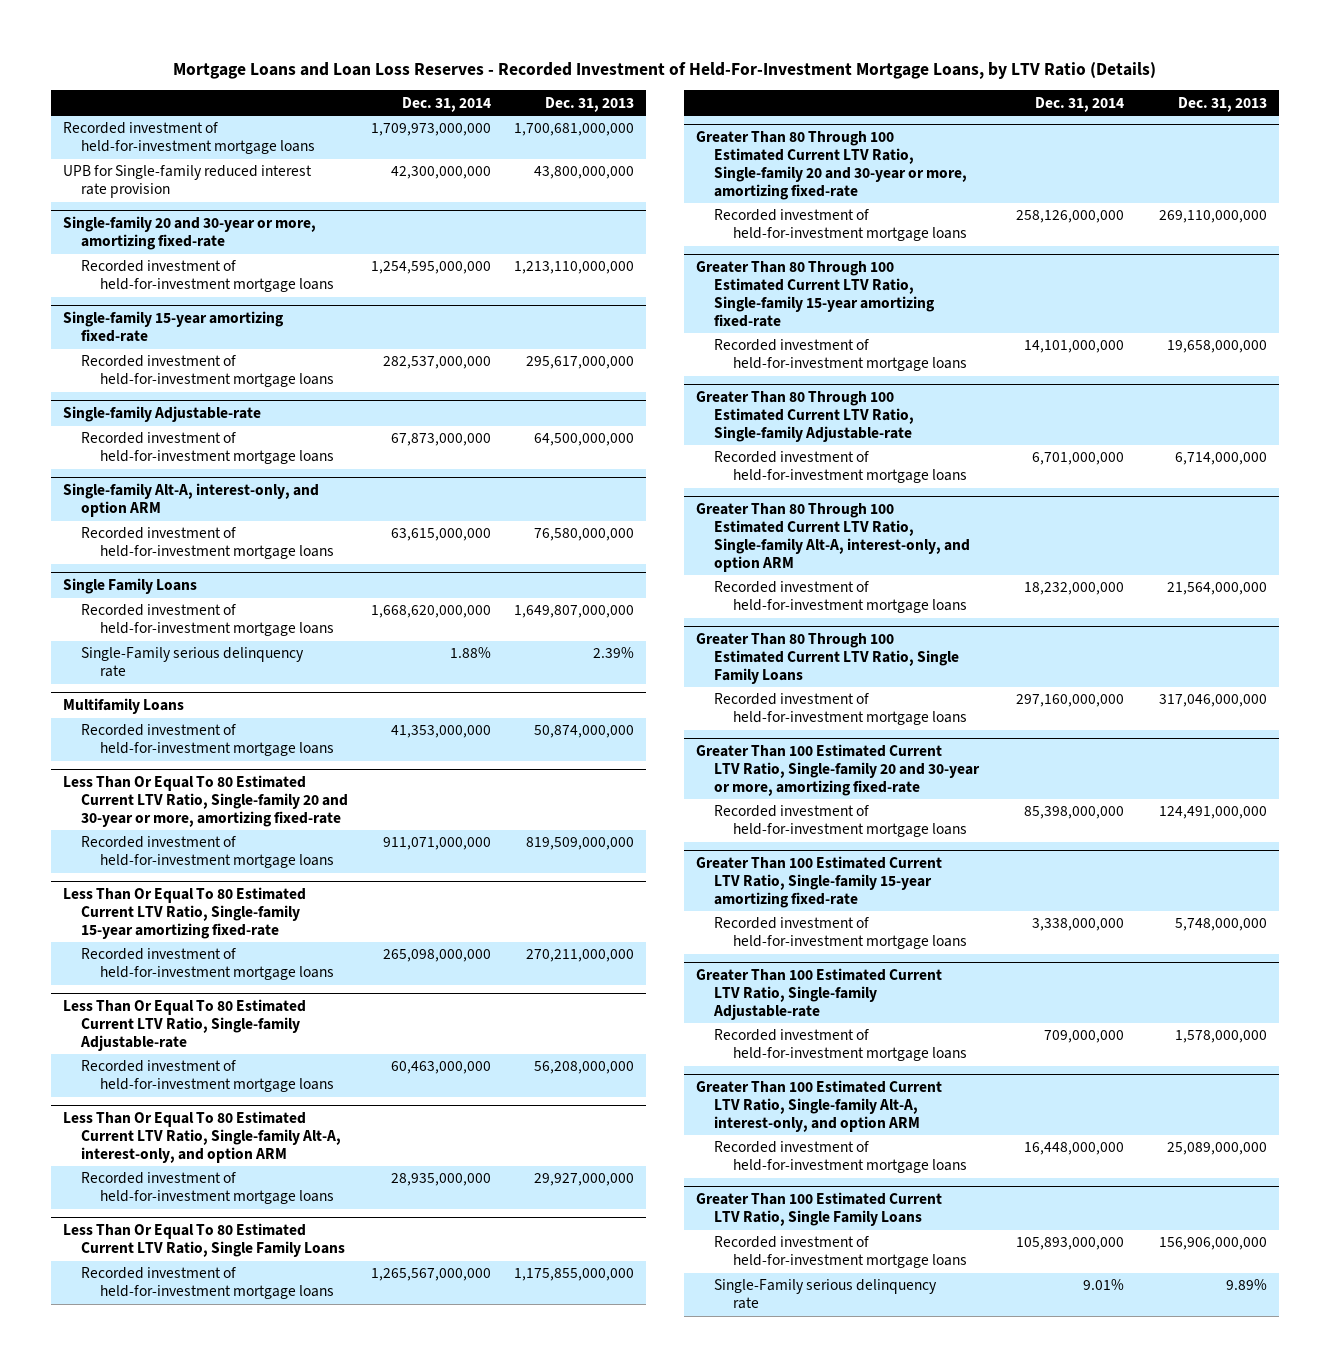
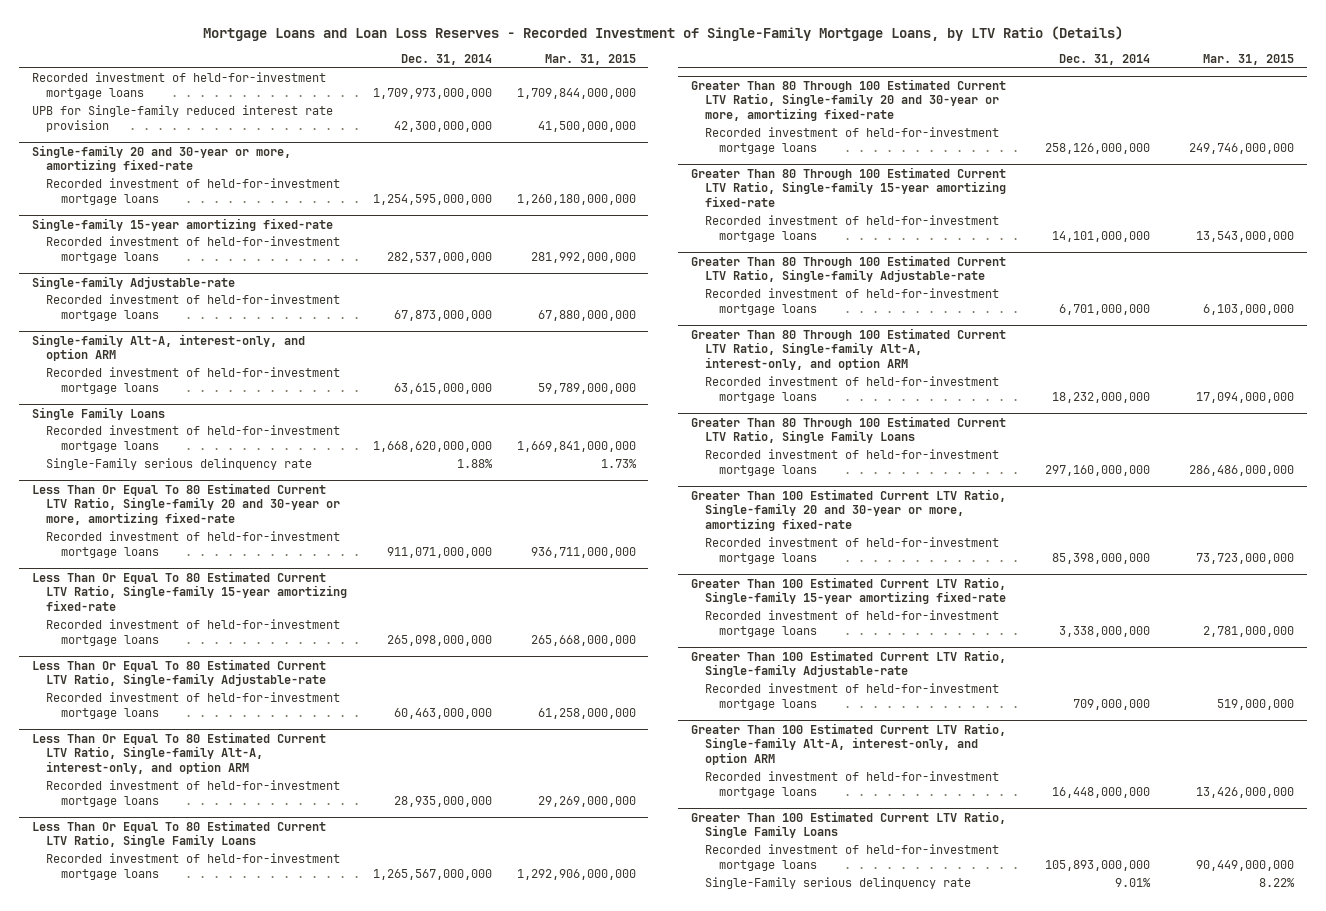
[172,61,1156,79] Mortgage Loans and Loan Loss Reserves - Recorded Investment of Held-For-Investment Mortgage Loans, by LTV Ratio (Details) -> [203,25,1124,41] Mortgage Loans and Loan Loss Reserves - Recorded Investment of Single-Family Mortgage Loans, by LTV Ratio (Details)
[545,96,635,112] Dec. 31, 2013 -> none
none -> [544,54,636,66] Mar. 31, 2015
[62,698,184,715] Multifamily Loans -> none
[81,724,334,757] Recorded investment of held-for-investment mortgage loans -> none

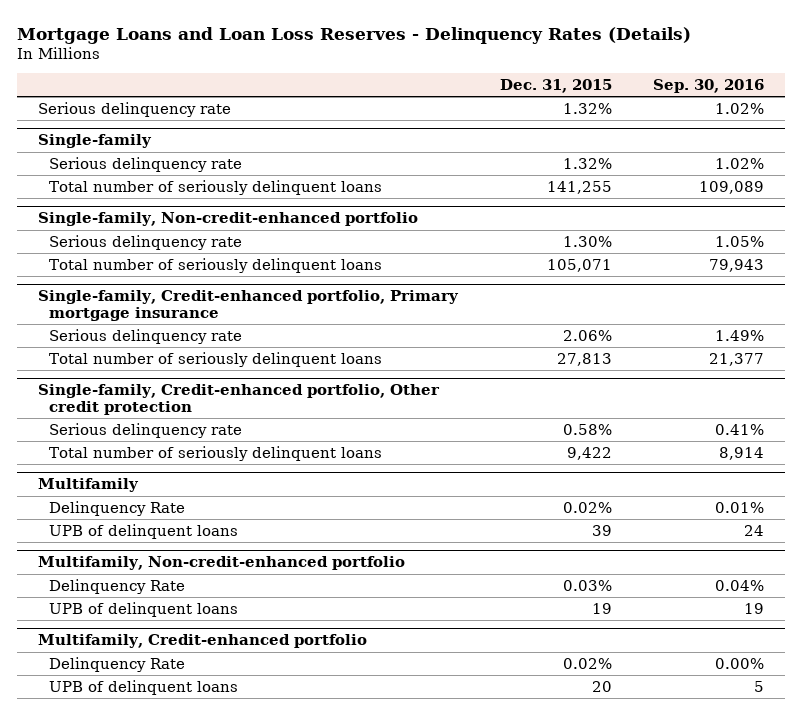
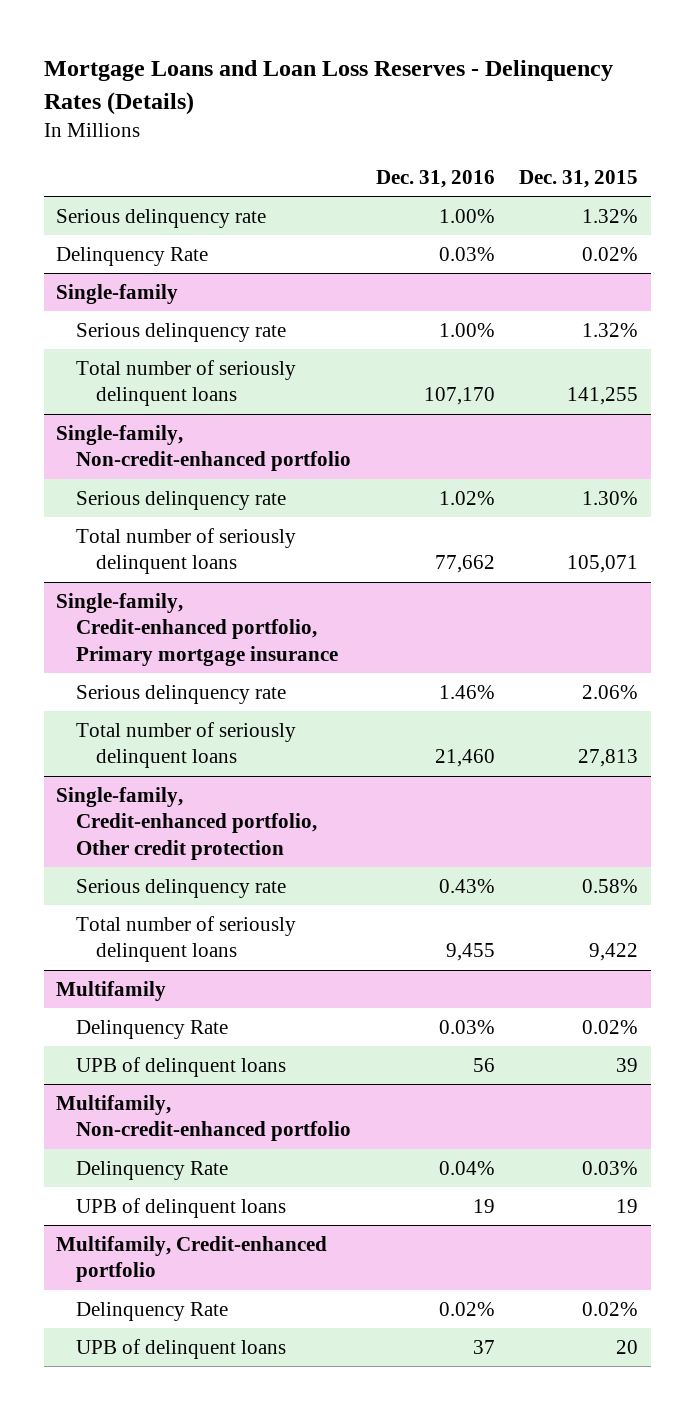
[653,78,765,93] Sep. 30, 2016 -> none
none -> [375,169,495,188] Dec. 31, 2016
none -> [56,246,209,266] Delinquency Rate

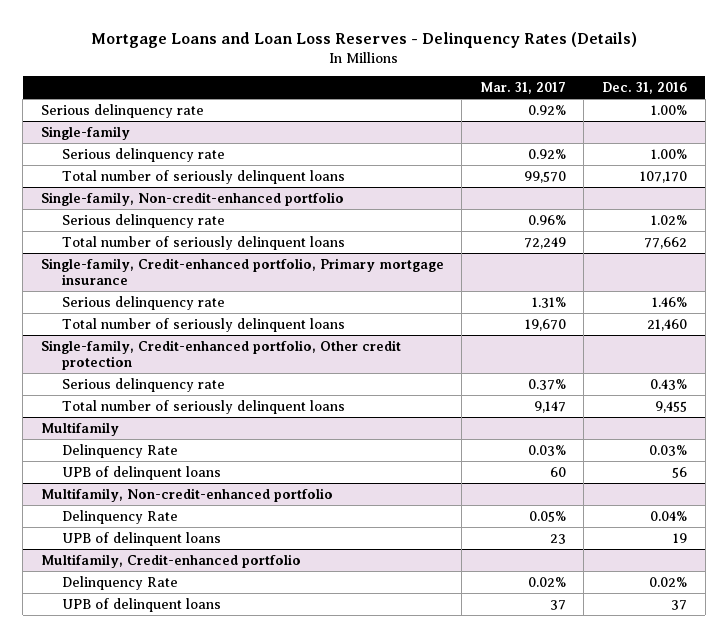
[519,169,639,188] Dec. 31, 2015 -> none
none -> [479,82,566,95] Mar. 31, 2017
[56,246,209,266] Delinquency Rate -> none

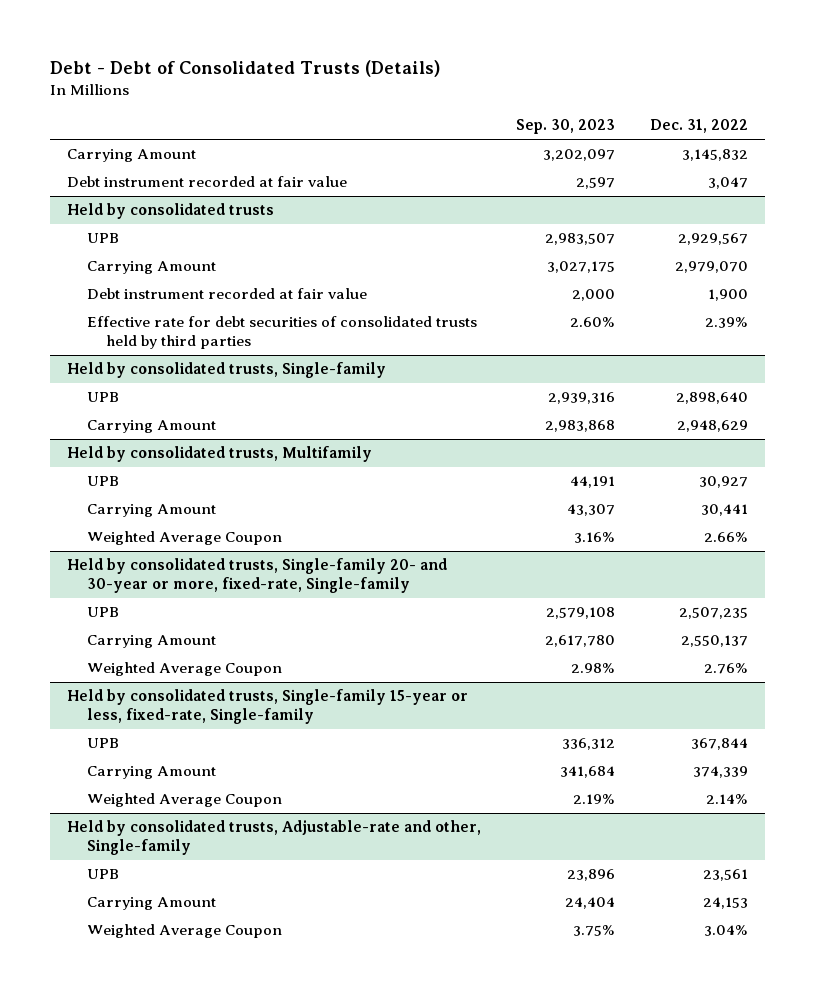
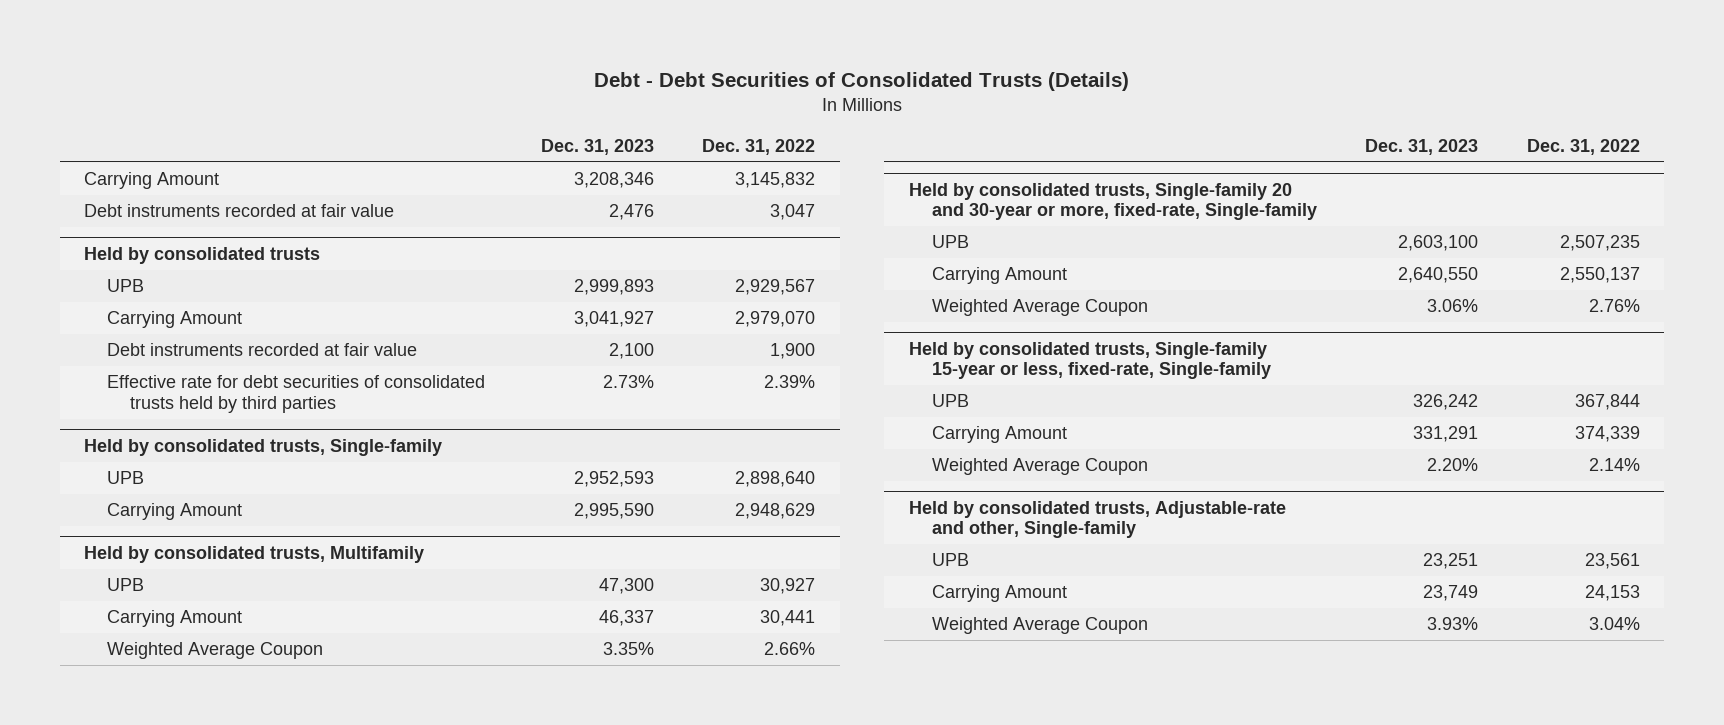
[50,60,441,78] Debt - Debt of Consolidated Trusts (Details) -> [594,72,1130,92] Debt - Debt Securities of Consolidated Trusts (Details)
[516,119,616,135] Sep. 30, 2023 -> none
none -> [540,138,654,155] Dec. 31, 2023
[67,176,348,188] Debt instrument recorded at fair value -> [84,204,395,218] Debt instruments recorded at fair value
[86,288,367,300] Debt instrument recorded at fair value -> [106,343,417,357] Debt instruments recorded at fair value
[67,558,448,594] Held by consolidated trusts, Single-family 20- and 30-year or more, fixed-rate, Single-family -> [908,182,1317,221] Held by consolidated trusts, Single-family 20 and 30-year or more, fixed-rate, Single-family

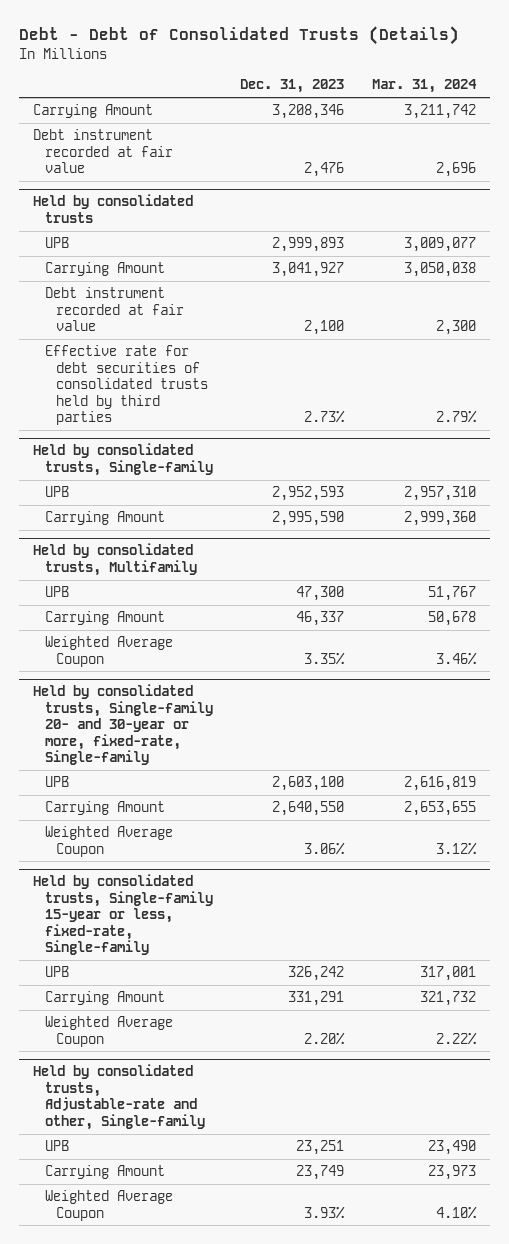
[594,72,1130,92] Debt - Debt Securities of Consolidated Trusts (Details) -> [19,26,460,46] Debt - Debt of Consolidated Trusts (Details)
[702,138,816,155] Dec. 31, 2022 -> none
none -> [372,79,478,94] Mar. 31, 2024
[84,204,395,218] Debt instruments recorded at fair value -> [33,129,173,174] Debt instrument recorded at fair value
[106,343,417,357] Debt instruments recorded at fair value -> [44,287,185,332] Debt instrument recorded at fair value
[908,182,1317,221] Held by consolidated trusts, Single-family 20 and 30-year or more, fixed-rate, Single-family -> [33,684,213,766] Held by consolidated trusts, Single-family 20- and 30-year or more, fixed-rate, Single-family

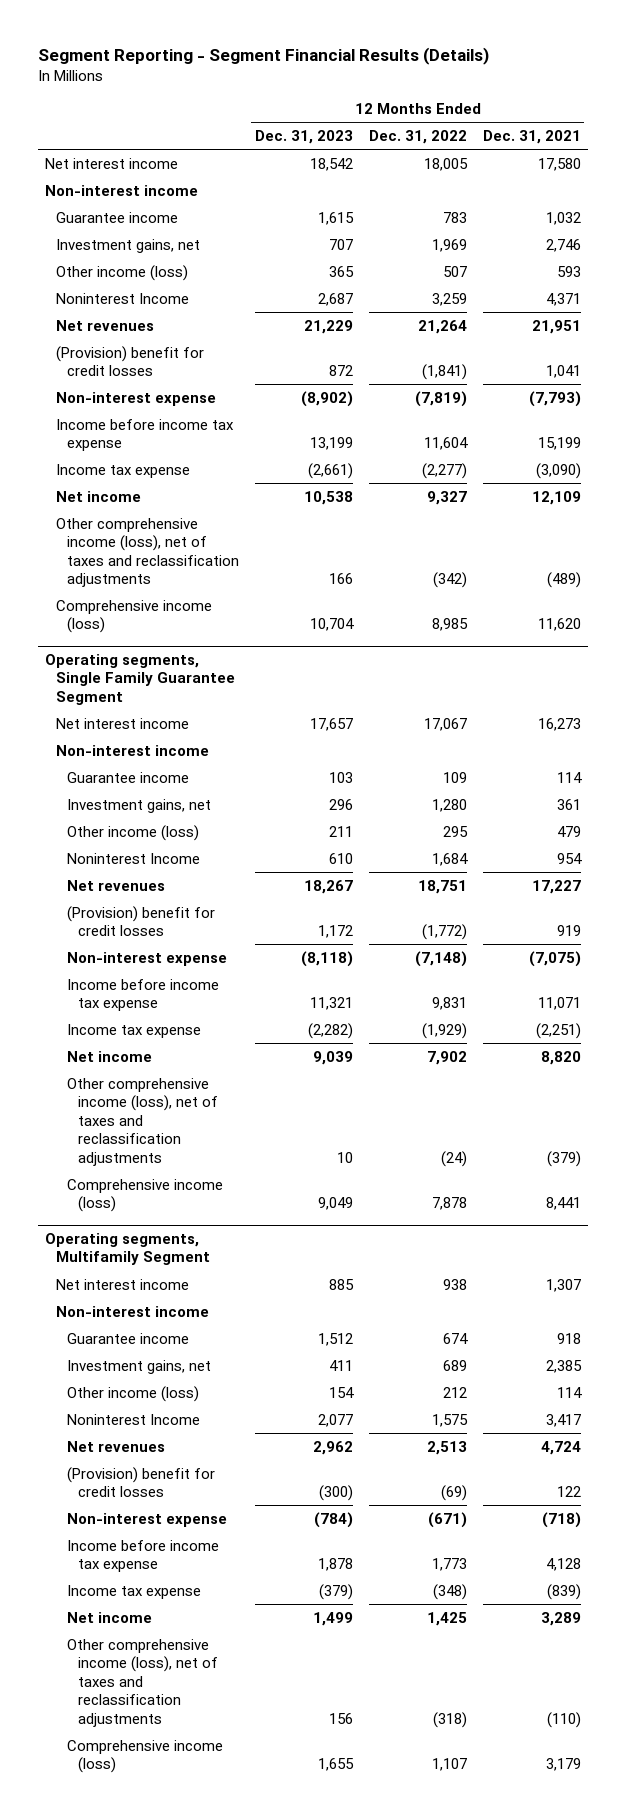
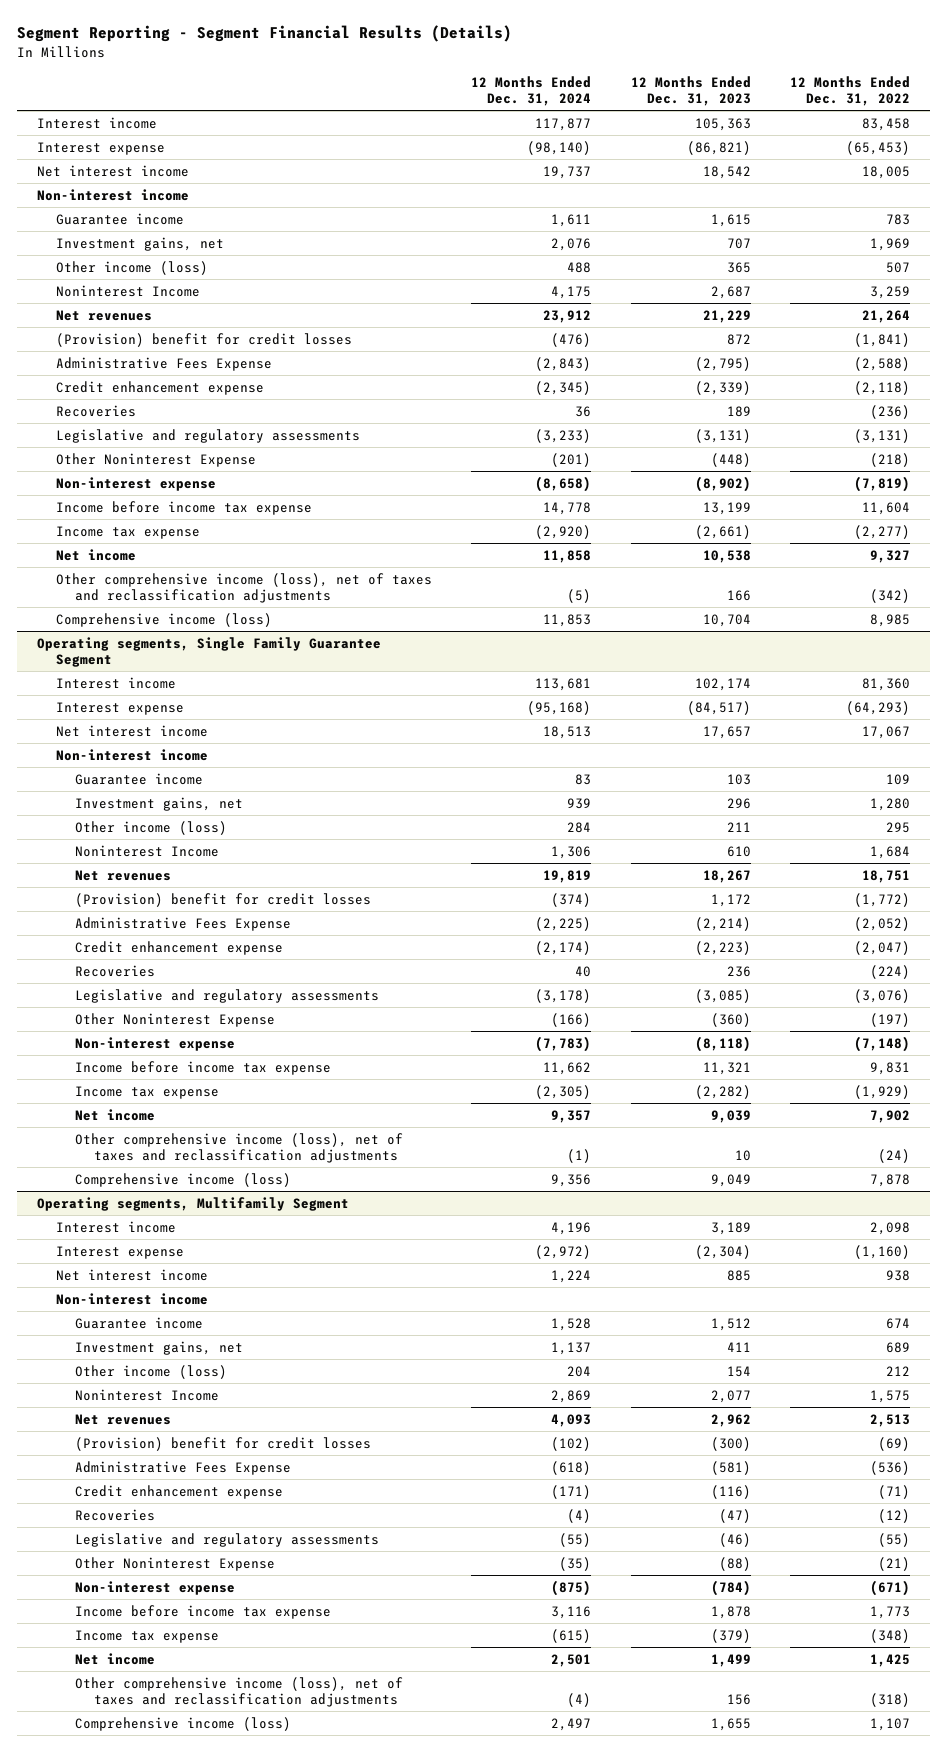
[482,130,581,145] Dec. 31, 2021 -> none
none -> [471,75,592,107] 12 Months Ended Dec. 31, 2024
none -> [36,116,157,129] Interest income
none -> [36,141,165,155] Interest expense
none -> [55,356,272,371] Administrative Fees Expense
none -> [55,380,264,395] Credit enhancement expense
none -> [55,404,136,417] Recoveries
none -> [55,428,360,443] Legislative and regulatory assessments
none -> [55,452,256,467] Other Noninterest Expense
none -> [55,676,176,689] Interest income
none -> [55,701,184,715] Interest expense
none -> [74,916,291,931] Administrative Fees Expense
none -> [74,940,283,955] Credit enhancement expense
none -> [74,964,155,977] Recoveries
none -> [74,988,379,1003] Legislative and regulatory assessments
none -> [74,1012,275,1027] Other Noninterest Expense
none -> [55,1220,176,1233] Interest income
none -> [55,1245,184,1259] Interest expense
none -> [74,1460,291,1475] Administrative Fees Expense
none -> [74,1484,283,1499] Credit enhancement expense
none -> [74,1508,155,1521] Recoveries
none -> [74,1532,379,1547] Legislative and regulatory assessments
none -> [74,1556,275,1571] Other Noninterest Expense

